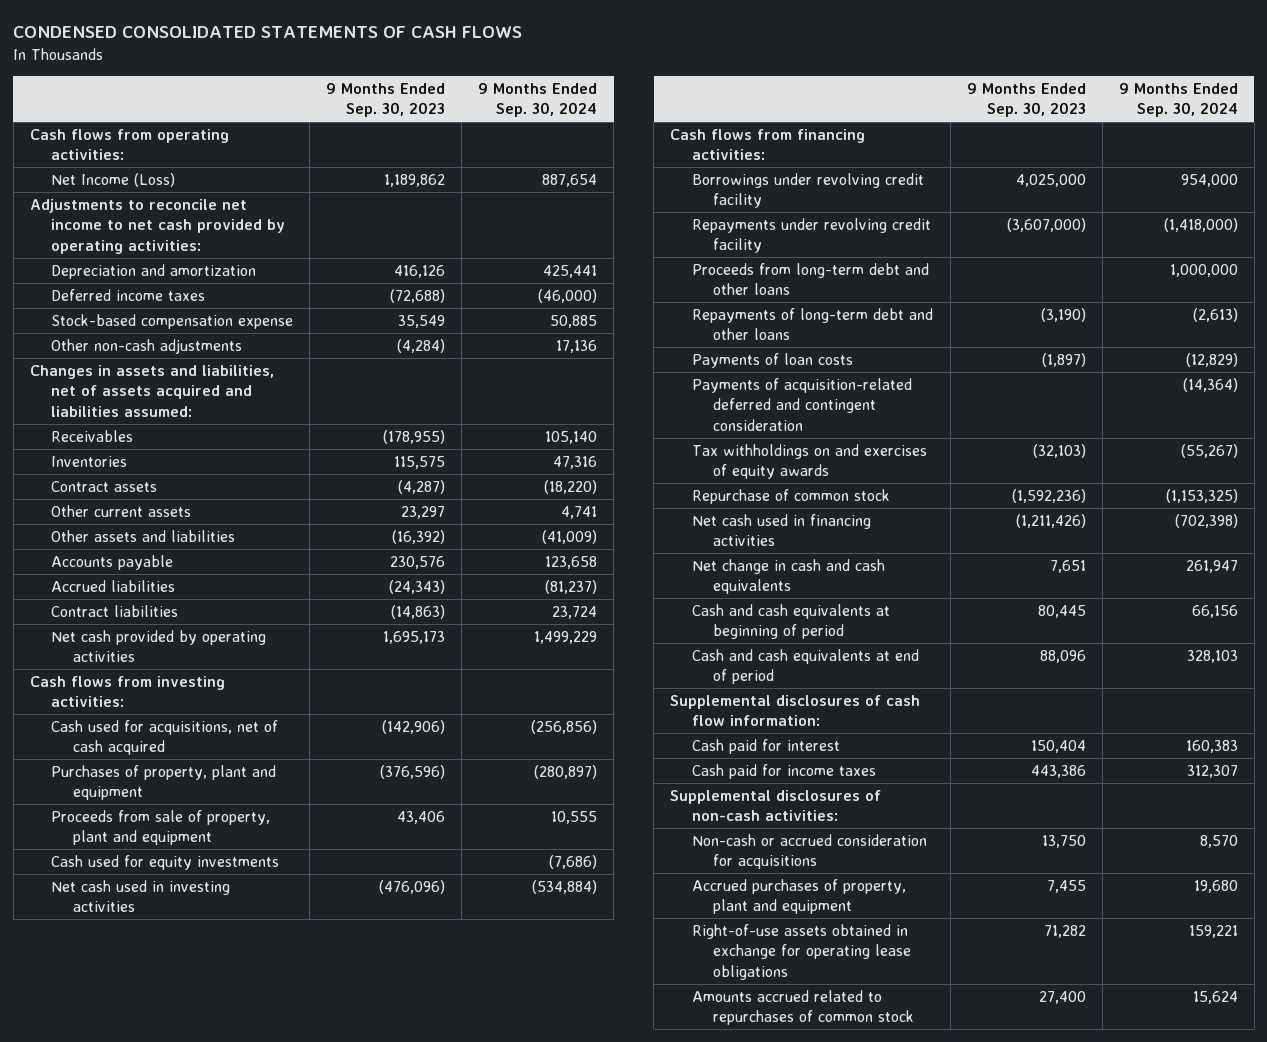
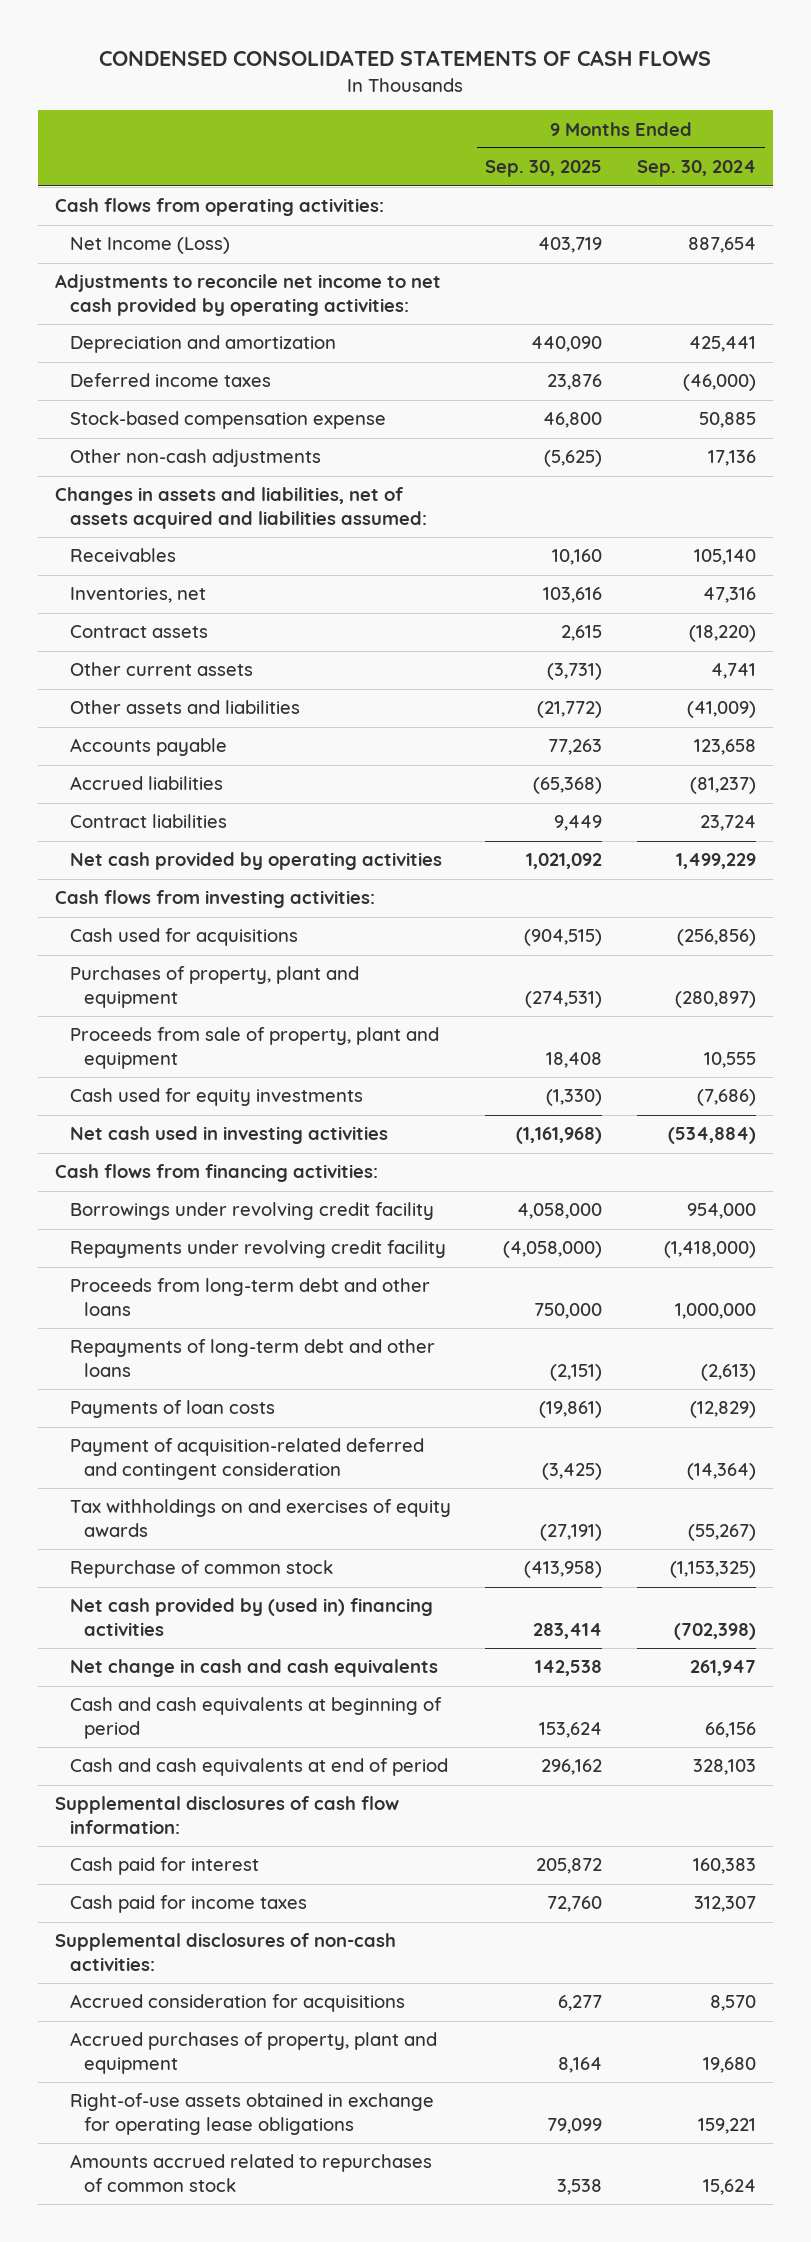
[326,82,446,118] 9 Months Ended Sep. 30, 2023 -> none
none -> [485,160,603,178] Sep. 30, 2025
[51,455,128,467] Inventories -> [69,587,206,604] Inventories, net
[51,719,279,756] Cash used for acquisitions, net of cash acquired -> [69,928,298,947] Cash used for acquisitions
[691,377,912,431] Payments of acquisition-related deferred and contingent consideration -> [69,1438,424,1480] Payment of acquisition-related deferred and contingent consideration
[691,513,871,547] Net cash used in financing activities -> [69,1598,433,1636] Net cash provided by (used in) financing activities
[691,833,927,870] Non-cash or accrued consideration for acquisitions -> [69,1994,405,2013] Accrued consideration for acquisitions

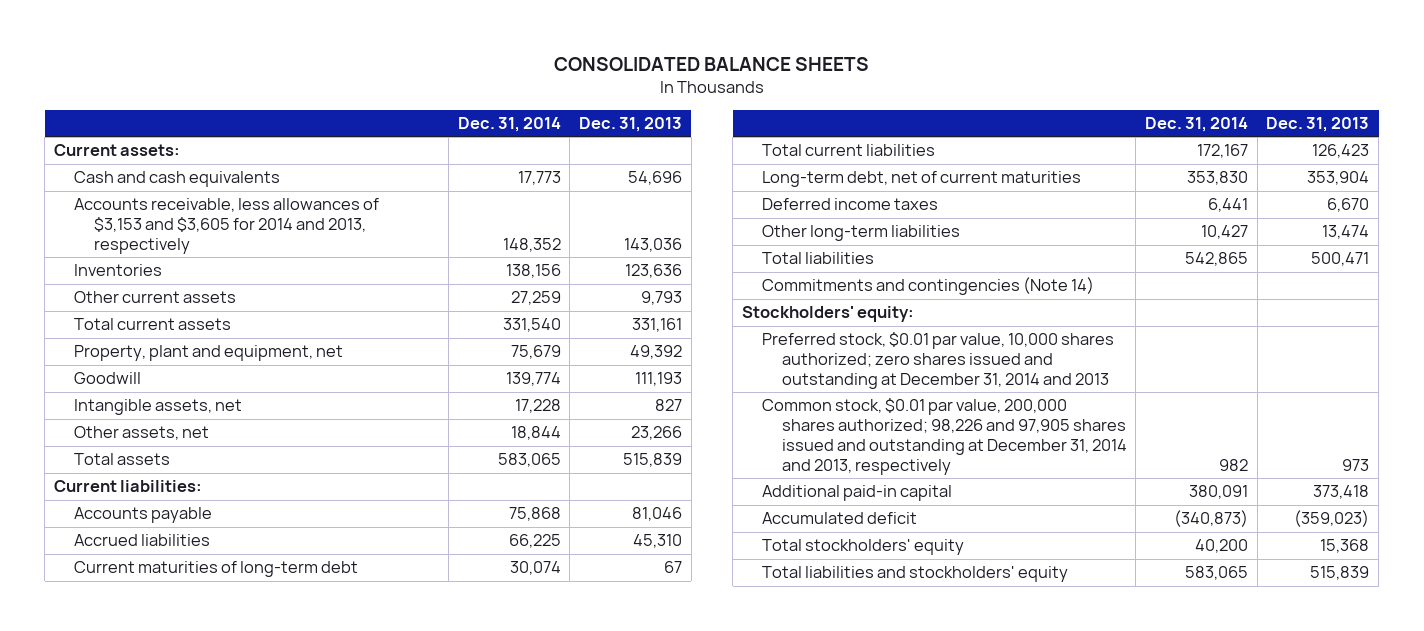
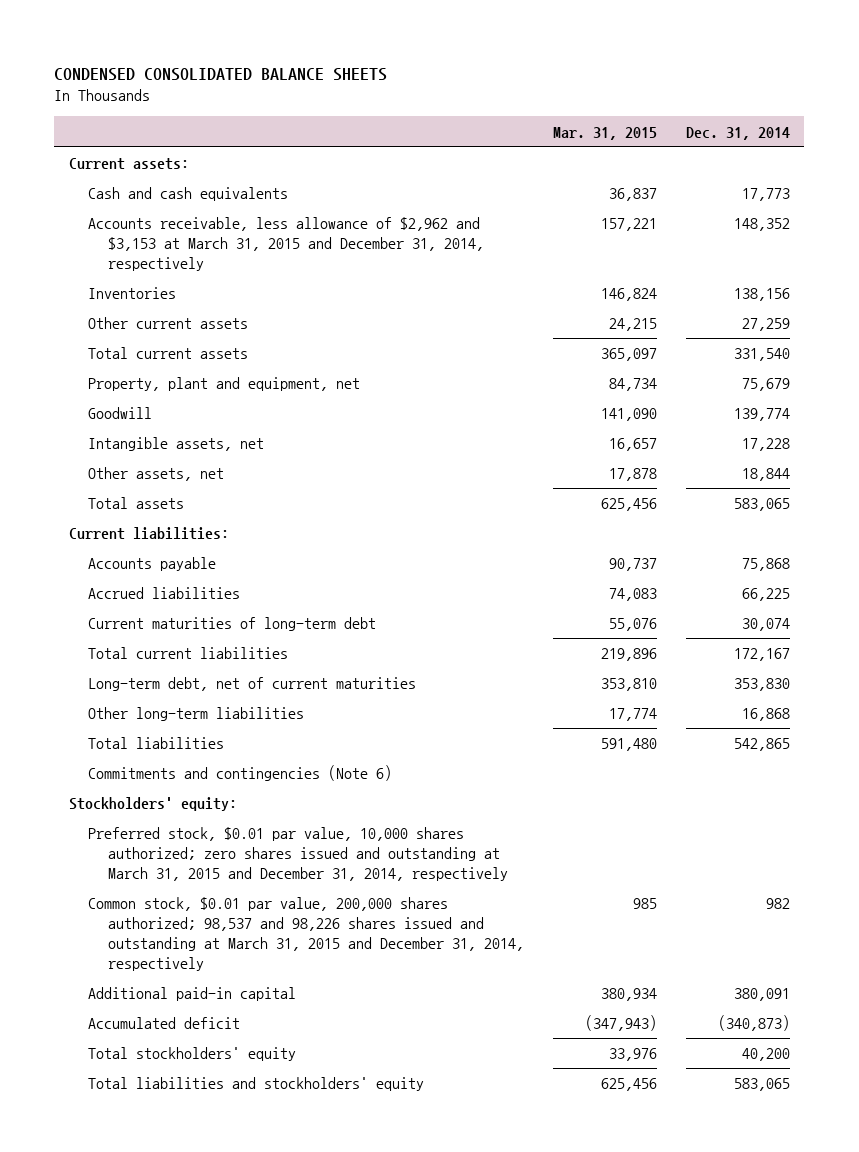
[553,56,869,71] CONSOLIDATED BALANCE SHEETS -> [54,68,388,82] CONDENSED CONSOLIDATED BALANCE SHEETS
[578,116,682,132] Dec. 31, 2013 -> none
none -> [552,126,657,140] Mar. 31, 2015
[74,198,380,255] Accounts receivable, less allowances of $3,153 and $3,605 for 2014 and 2013, respectively -> [88,217,484,272] Accounts receivable, less allowance of $2,962 and $3,153 at March 31, 2015 and December 31, 2014, respectively
[761,198,938,211] Deferred income taxes -> none
[1201,225,1249,240] 10,427 -> [741,708,790,722] 16,868
[761,277,1094,296] Commitments and contingencies (Note 14) -> [88,765,393,782] Commitments and contingencies (Note 6)
[761,332,1114,390] Preferred stock, $0.01 par value, 10,000 shares authorized; zero shares issued and outstanding at December 31, 2014 and 2013 -> [88,827,508,882] Preferred stock, $0.01 par value, 10,000 shares authorized; zero shares issued and outstanding at March 31, 2015 and December 31, 2014, respectively
[761,398,1127,475] Common stock, $0.01 par value, 200,000 shares authorized; 98,226 and 97,905 shares issued and outstanding at December 31, 2014 and 2013, respectively -> [88,897,524,972] Common stock, $0.01 par value, 200,000 shares authorized; 98,537 and 98,226 shares issued and outstanding at March 31, 2015 and December 31, 2014, respectively

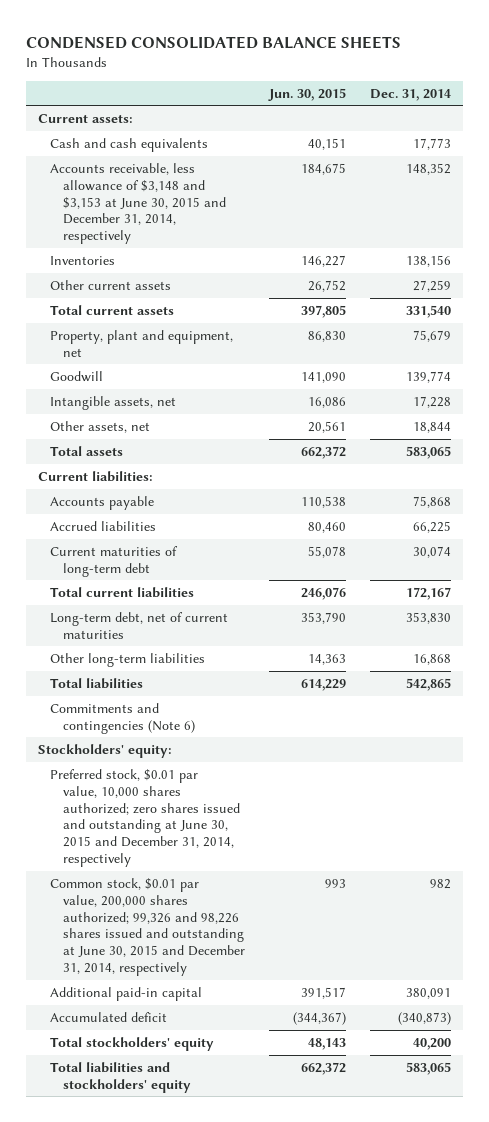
[552,126,657,140] Mar. 31, 2015 -> none
none -> [267,87,346,101] Jun. 30, 2015
[88,217,484,272] Accounts receivable, less allowance of $2,962 and $3,153 at March 31, 2015 and December 31, 2014, respectively -> [50,162,226,245] Accounts receivable, less allowance of $3,148 and $3,153 at June 30, 2015 and December 31, 2014, respectively
[88,827,508,882] Preferred stock, $0.01 par value, 10,000 shares authorized; zero shares issued and outstanding at March 31, 2015 and December 31, 2014, respectively -> [50,768,240,868] Preferred stock, $0.01 par value, 10,000 shares authorized; zero shares issued and outstanding at June 30, 2015 and December 31, 2014, respectively
[88,897,524,972] Common stock, $0.01 par value, 200,000 shares authorized; 98,537 and 98,226 shares issued and outstanding at March 31, 2015 and December 31, 2014, respectively -> [50,877,245,977] Common stock, $0.01 par value, 200,000 shares authorized; 99,326 and 98,226 shares issued and outstanding at June 30, 2015 and December 31, 2014, respectively

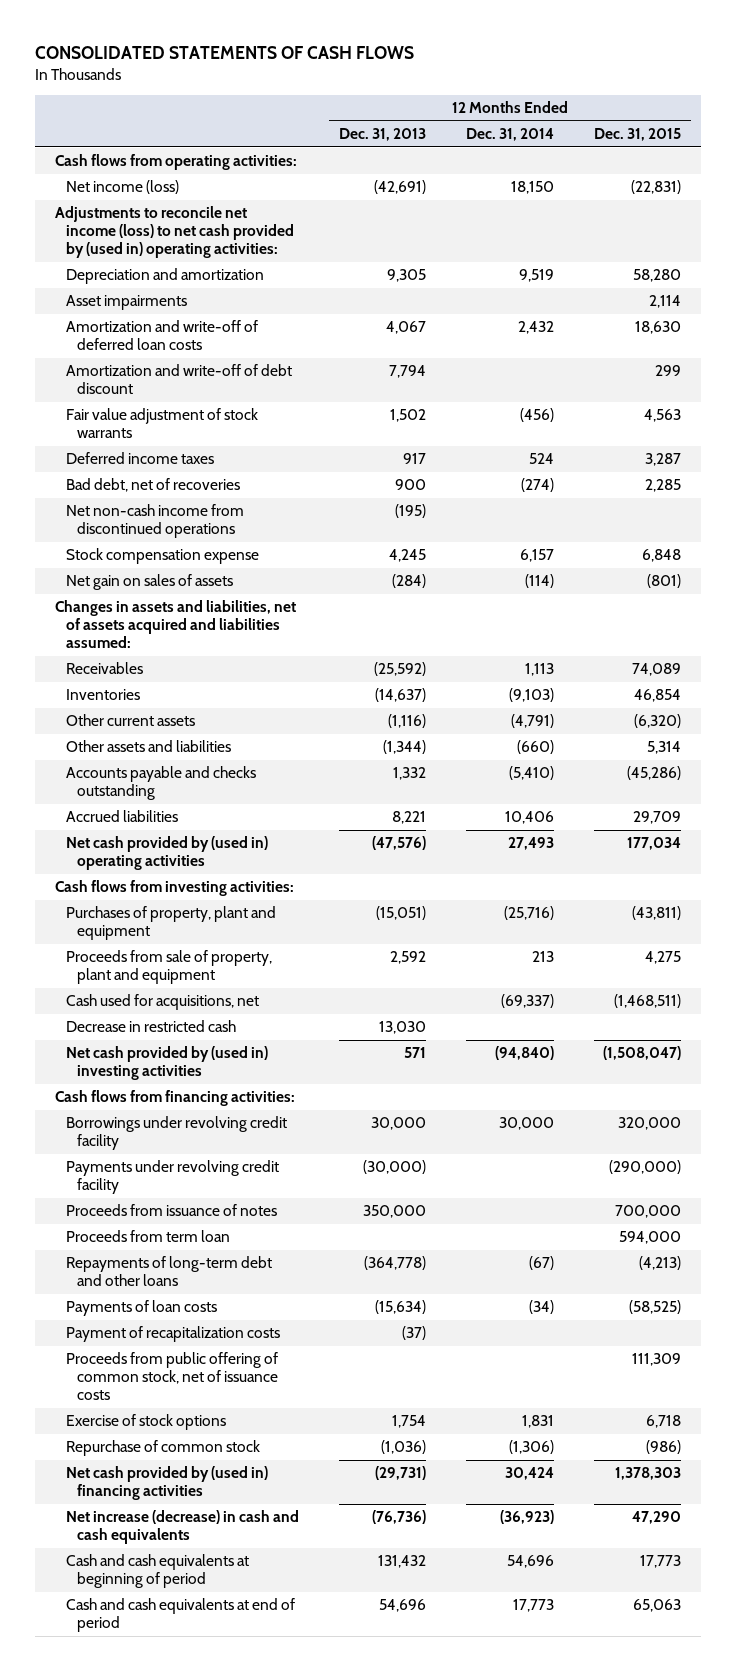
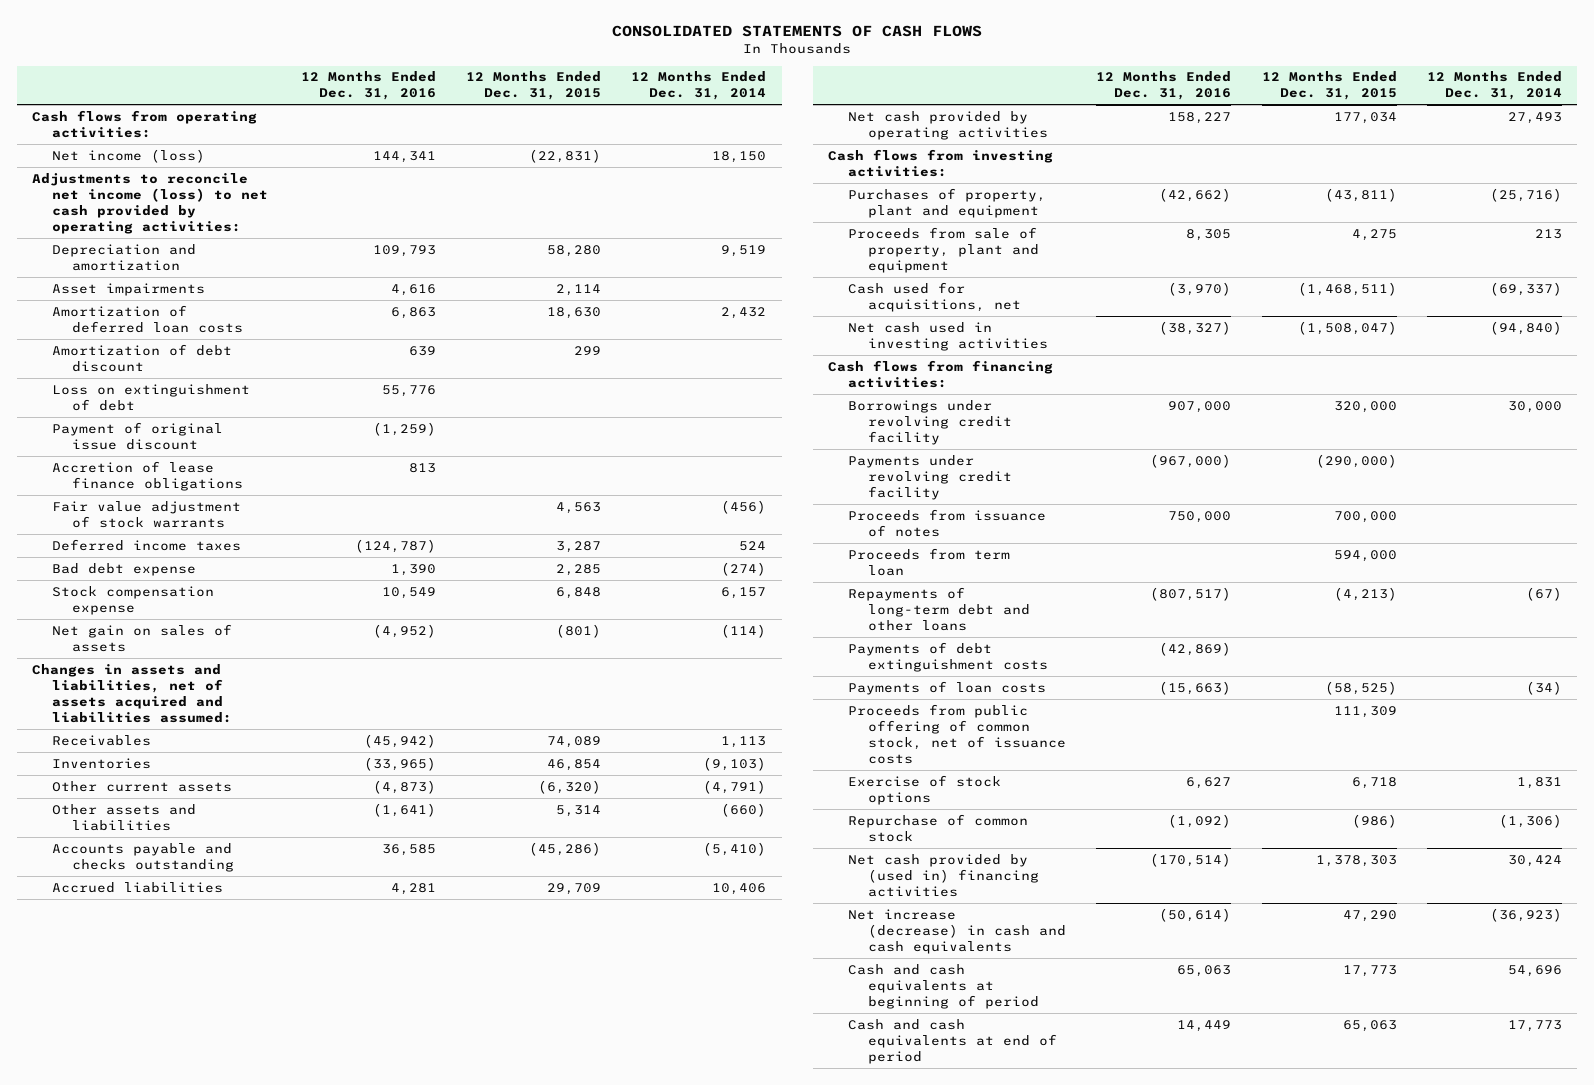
[339,128,427,142] Dec. 31, 2013 -> none
none -> [300,71,436,101] 12 Months Ended Dec. 31, 2016
[55,206,295,259] Adjustments to reconcile net income (loss) to net cash provided by (used in) operating activities: -> [32,172,269,234] Adjustments to reconcile net income (loss) to net cash provided by operating activities:
[66,320,259,351] Amortization and write-off of deferred loan costs -> [52,304,244,333] Amortization of deferred loan costs
[66,364,293,395] Amortization and write-off of debt discount -> [52,343,233,372] Amortization of debt discount
none -> [52,383,251,411] Loss on extinguishment of debt
none -> [52,421,224,450] Payment of original issue discount
none -> [52,460,244,491] Accretion of lease finance obligations
[66,504,245,539] Net non-cash income from discontinued operations -> none
[66,478,241,493] Bad debt, net of recoveries -> [52,562,197,576] Bad debt expense
[66,836,269,871] Net cash provided by (used in) operating activities -> [847,110,1048,140] Net cash provided by operating activities
[66,1020,237,1033] Decrease in restricted cash -> none
[66,1046,269,1081] Net cash provided by (used in) investing activities -> [847,321,1048,351] Net cash used in investing activities
none -> [847,641,1048,672] Payments of debt extinguishment costs
[66,1326,281,1343] Payment of recapitalization costs -> none

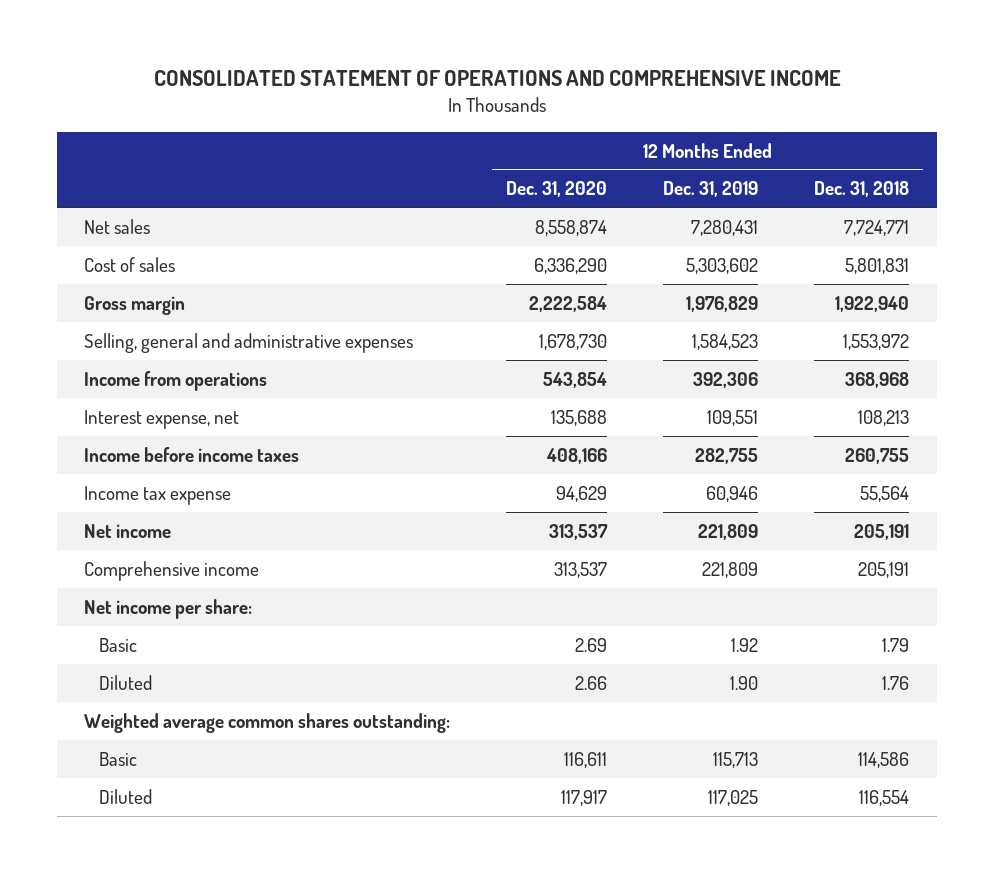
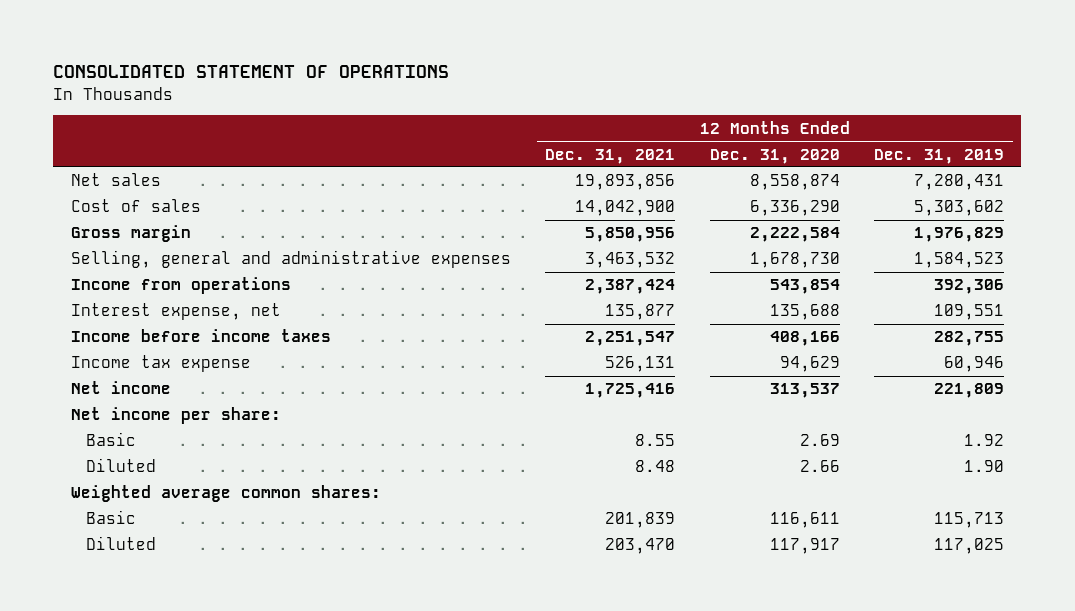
[153,70,841,87] CONSOLIDATED STATEMENT OF OPERATIONS AND COMPREHENSIVE INCOME -> [53,65,450,79] CONSOLIDATED STATEMENT OF OPERATIONS
[814,181,910,198] Dec. 31, 2018 -> none
none -> [545,148,676,164] Dec. 31, 2021
[84,560,260,581] Comprehensive income -> none
[84,712,451,733] Weighted average common shares outstanding: -> [70,485,381,503] Weighted average common shares:

